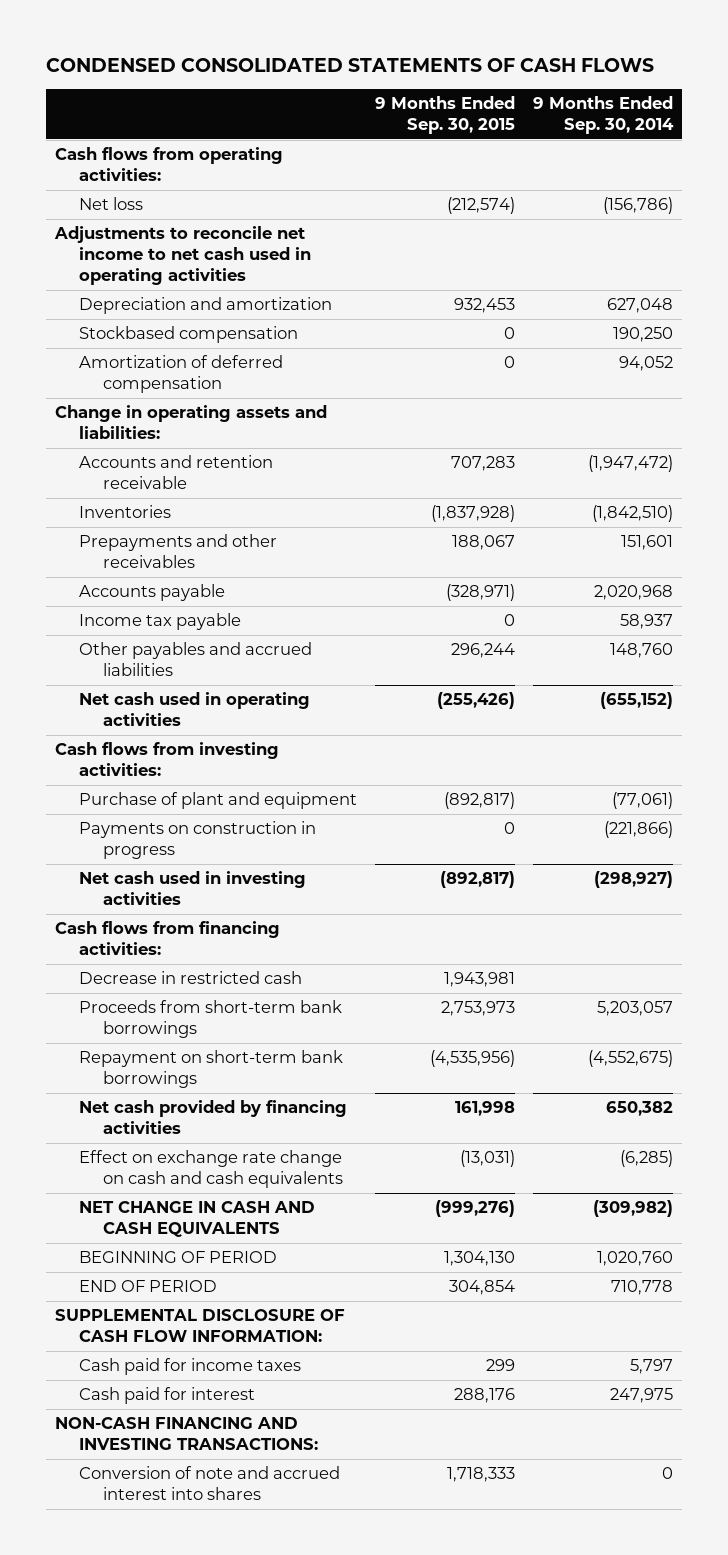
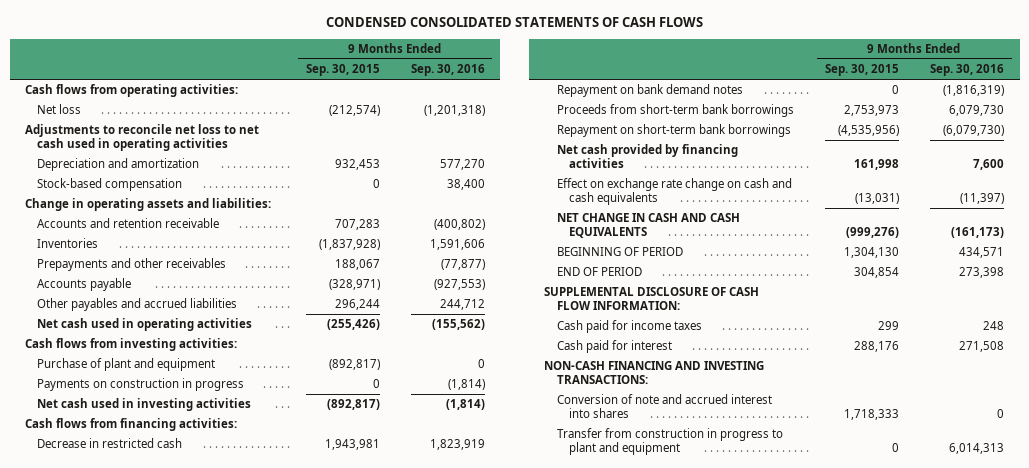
[533,96,675,135] 9 Months Ended Sep. 30, 2014 -> none
none -> [410,64,485,77] Sep. 30, 2016
[54,226,312,286] Adjustments to reconcile net income to net cash used in operating activities -> [25,124,260,152] Adjustments to reconcile net loss to net cash used in operating activities
[79,355,284,394] Amortization of deferred compensation -> none
[79,326,299,344] Stockbased compensation -> [37,178,183,192] Stock-based compensation
[79,613,242,631] Income tax payable -> none
none -> [556,84,743,98] Repayment on bank demand notes
none -> [556,428,783,456] Transfer from construction in progress to plant and equipment

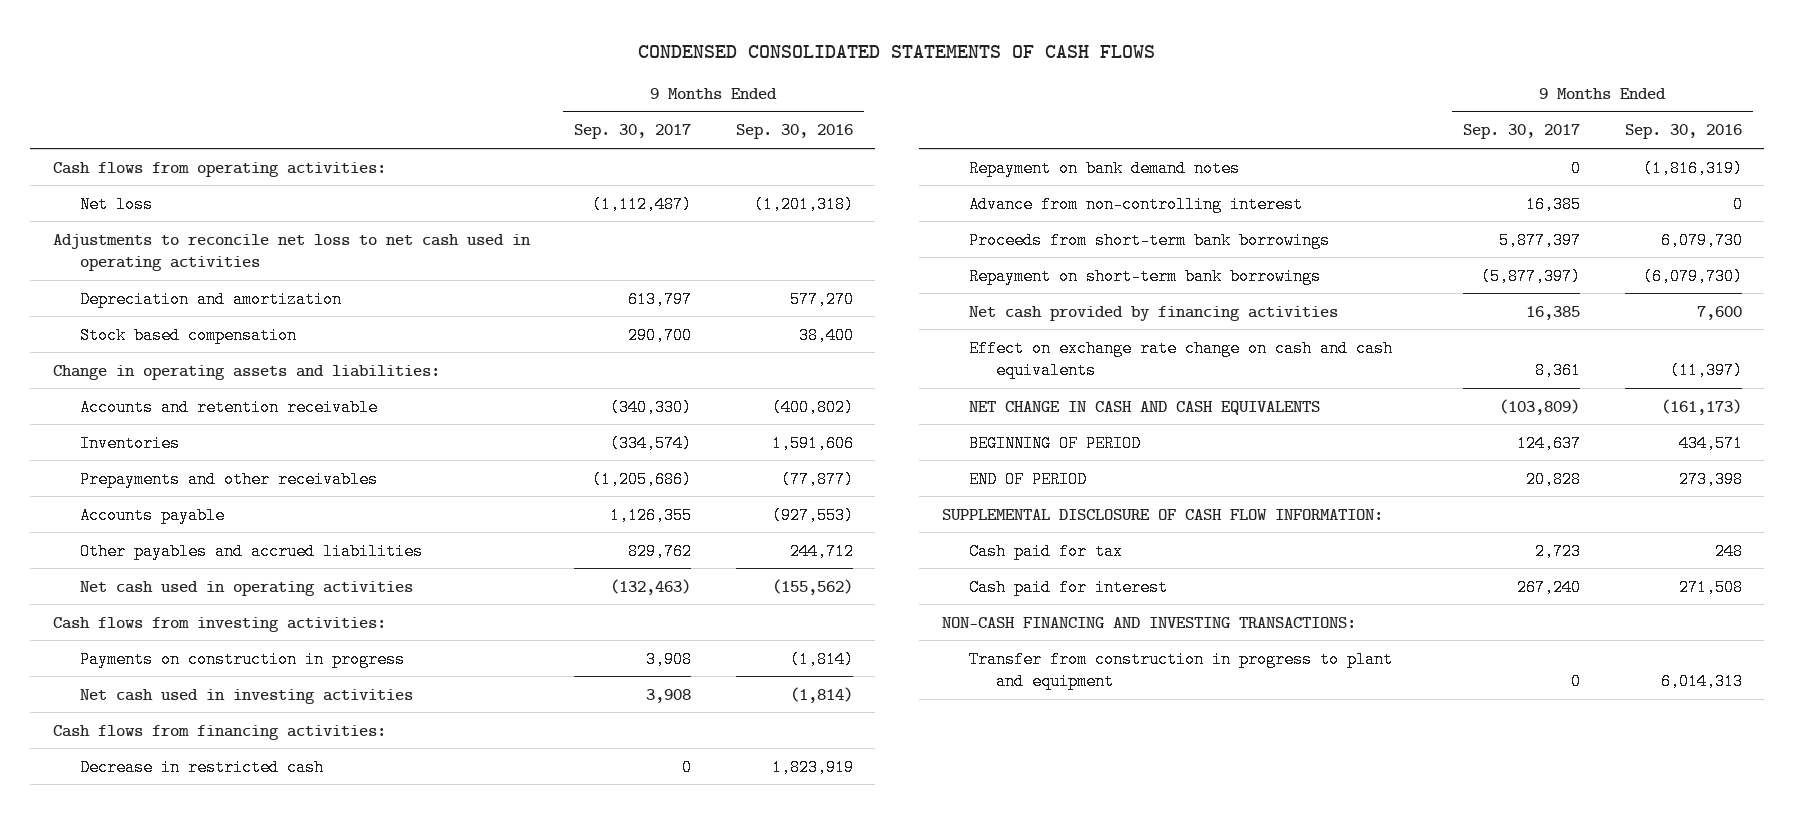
[305,64,380,77] Sep. 30, 2015 -> none
none -> [574,124,692,140] Sep. 30, 2017
[37,178,183,192] Stock-based compensation -> [79,326,297,344] Stock based compensation
[37,358,216,372] Purchase of plant and equipment -> none
none -> [968,195,1303,213] Advance from non-controlling interest
[556,320,702,334] Cash paid for income taxes -> [968,542,1123,560] Cash paid for tax
[556,394,772,419] Conversion of note and accrued interest into shares -> none

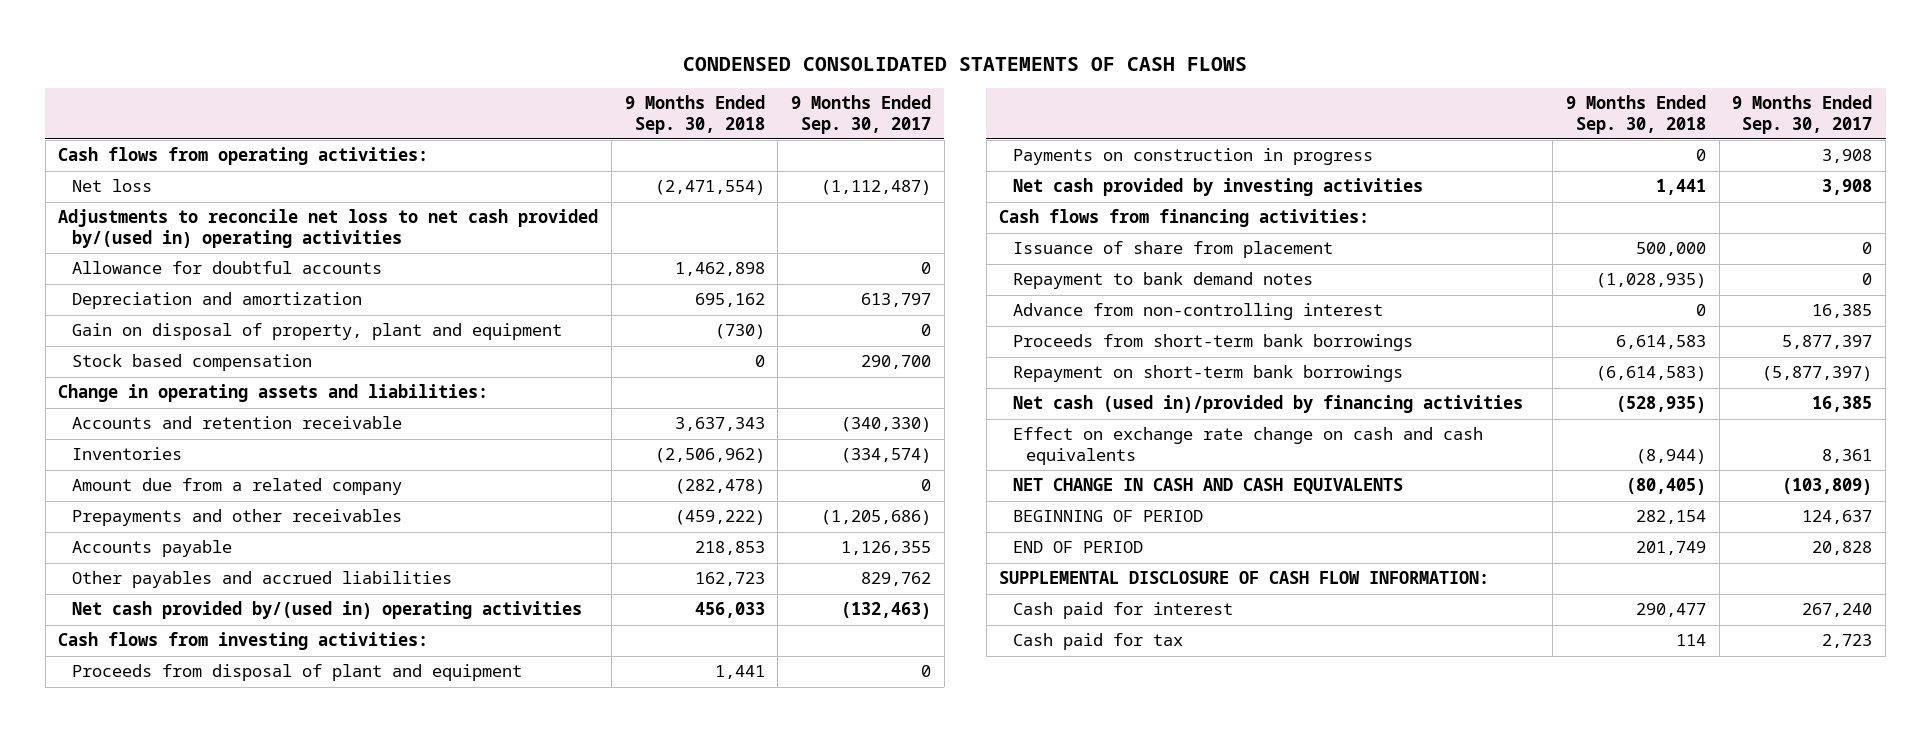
[735,124,853,140] Sep. 30, 2016 -> none
none -> [624,95,765,134] 9 Months Ended Sep. 30, 2018
[52,233,531,272] Adjustments to reconcile net loss to net cash used in operating activities -> [58,209,599,248] Adjustments to reconcile net loss to net cash provided by/(used in) operating activities
none -> [71,261,382,275] Allowance for doubtful accounts
none -> [71,323,562,341] Gain on disposal of property, plant and equipment
none -> [71,478,402,496] Amount due from a related company
[79,580,413,596] Net cash used in operating activities -> [71,601,582,620] Net cash provided by/(used in) operating activities
none -> [71,664,522,682] Proceeds from disposal of plant and equipment
[79,688,413,704] Net cash used in investing activities -> [1012,178,1423,197] Net cash provided by investing activities
[79,758,324,776] Decrease in restricted cash -> none
none -> [1012,241,1333,259] Issuance of share from placement
[968,159,1240,177] Repayment on bank demand notes -> [1012,272,1313,290] Repayment to bank demand notes
[968,305,1338,321] Net cash provided by financing activities -> [1012,395,1523,414] Net cash (used in)/provided by financing activities
[941,616,1356,628] NON-CASH FINANCING AND INVESTING TRANSACTIONS: -> none
[968,650,1393,691] Transfer from construction in progress to plant and equipment -> none
[968,542,1123,560] Cash paid for tax -> [1012,633,1183,651] Cash paid for tax

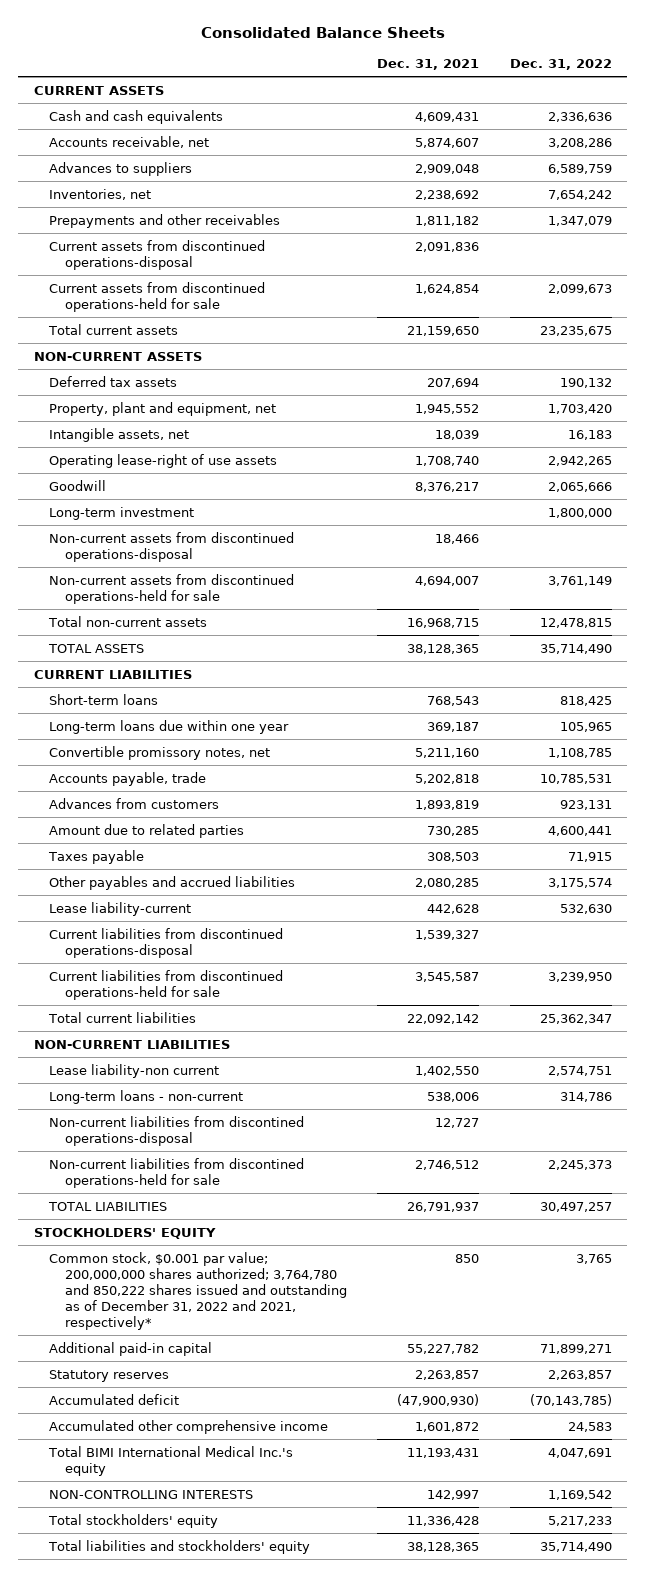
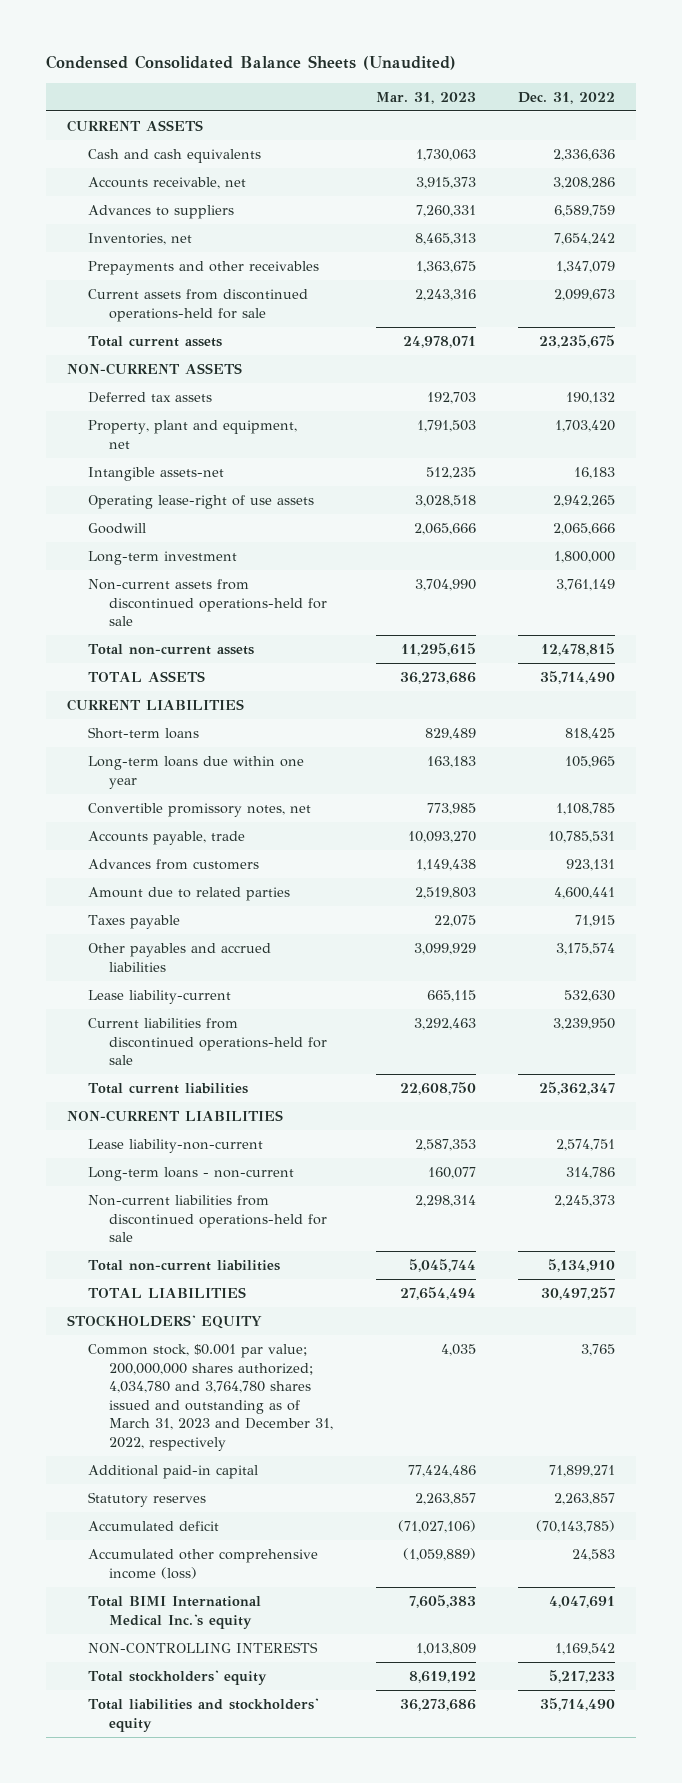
[200,26,445,38] Consolidated Balance Sheets -> [45,55,456,71] Condensed Consolidated Balance Sheets (Unaudited)
[377,59,480,71] Dec. 31, 2021 -> none
none -> [375,91,476,104] Mar. 31, 2023
[49,239,266,270] Current assets from discontinued operations-disposal -> none
[49,427,190,442] Intangible assets, net -> [88,467,225,482] Intangible assets-net
[49,531,295,562] Non-current assets from discontinued operations-disposal -> none
[49,927,284,958] Current liabilities from discontinued operations-disposal -> none
[49,1063,220,1078] Lease liability-non current -> [88,1139,264,1154] Lease liability-non-current
[49,1115,305,1146] Non-current liabilities from discontined operations-disposal -> none
[49,1157,305,1188] Non-current liabilities from discontined operations-held for sale -> [88,1195,328,1243] Non-current liabilities from discontinued operations-held for sale
none -> [88,1260,281,1272] Total non-current liabilities
[49,1251,347,1330] Common stock, $0.001 par value; 200,000,000 shares authorized; 3,764,780 and 850,222 shares issued and outstanding as of December 31, 2022 and 2021, respectively* -> [88,1344,334,1452] Common stock, $0.001 par value; 200,000,000 shares authorized; 4,034,780 and 3,764,780 shares issued and outstanding as of March 31, 2023 and December 31, 2022, respectively
[49,1419,329,1434] Accumulated other comprehensive income -> [88,1549,319,1579] Accumulated other comprehensive income (loss)

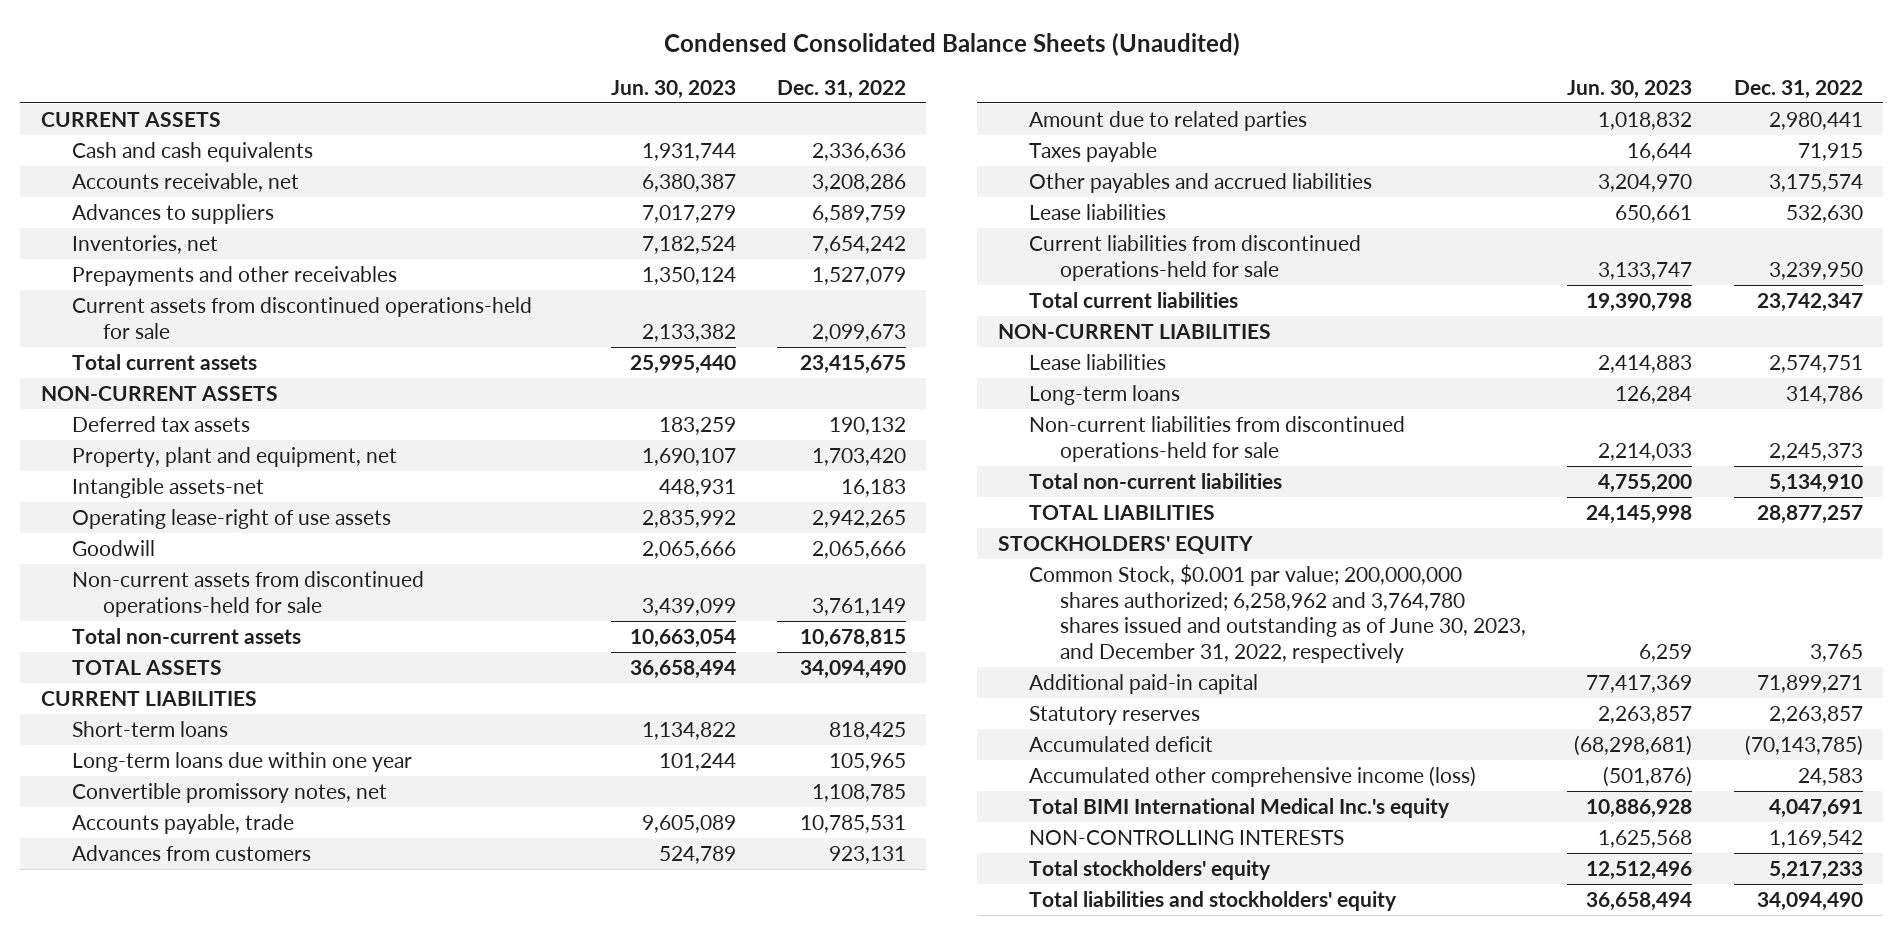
[375,91,476,104] Mar. 31, 2023 -> none
none -> [610,79,736,99] Jun. 30, 2023
[555,261,615,274] 1,347,079 -> [811,266,906,285] 1,527,079
[538,335,615,349] 23,235,675 -> [799,354,906,374] 23,415,675
[88,551,238,566] Long-term investment -> none
[540,643,615,657] 12,478,815 -> [799,628,906,648] 10,678,815
[539,671,615,685] 35,714,490 -> [799,659,906,679] 34,094,490
[553,887,615,900] 4,600,441 -> [1768,111,1863,130] 2,980,441
[88,990,232,1005] Lease liability-current -> [1029,203,1167,220] Lease liabilities
[538,1082,615,1096] 25,362,347 -> [1756,292,1863,312] 23,742,347
[88,1139,264,1154] Lease liability-non-current -> [1029,353,1167,370] Lease liabilities
[88,1167,295,1182] Long-term loans - non-current -> [1029,384,1181,405] Long-term loans
[540,1287,615,1301] 30,497,257 -> [1756,504,1863,524] 28,877,257
[88,1344,334,1452] Common stock, $0.001 par value; 200,000,000 shares authorized; 4,034,780 and 3,764,780 shares issued and outstanding as of March 31, 2023 and December 31, 2022, respectively -> [1029,563,1527,664] Common Stock, $0.001 par value; 200,000,000 shares authorized; 6,258,962 and 3,764,780 shares issued and outstanding as of June 30, 2023, and December 31, 2022, respectively
[539,1698,615,1712] 35,714,490 -> [1756,891,1863,911] 34,094,490

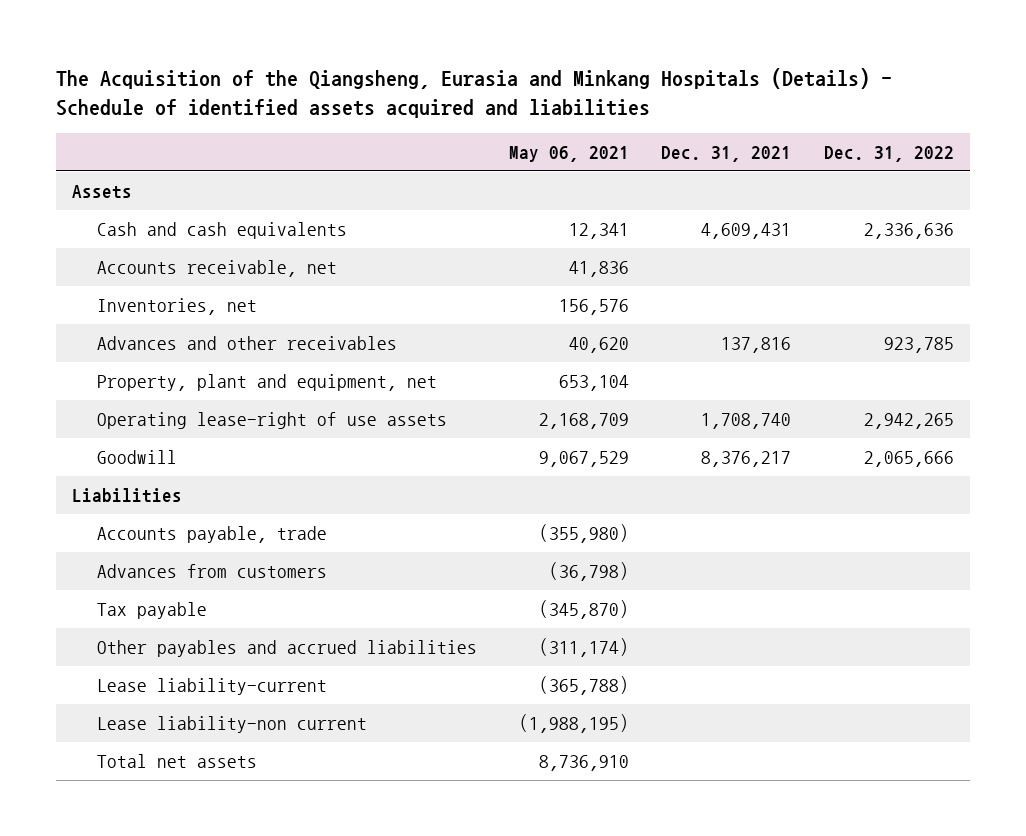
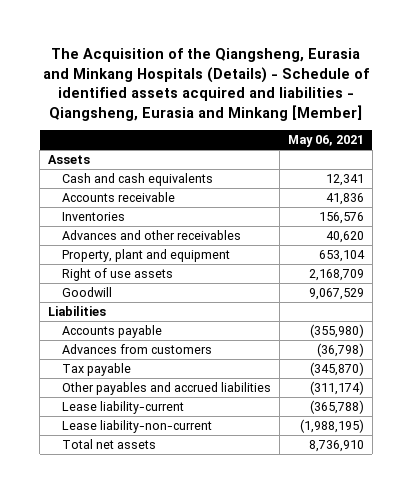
[56,67,893,118] The Acquisition of the Qiangsheng, Eurasia and Minkang Hospitals (Details) - Schedule of identified assets acquired and liabilities -> [42,48,369,121] The Acquisition of the Qiangsheng, Eurasia and Minkang Hospitals (Details) - Schedule of identified assets acquired and liabilities - Qiangsheng, Eurasia and Minkang [Member]
[661,145,792,162] Dec. 31, 2021 -> none
[823,145,954,162] Dec. 31, 2022 -> none
[96,260,337,278] Accounts receivable, net -> [62,192,176,203] Accounts receivable
[96,298,257,316] Inventories, net -> [62,212,126,222] Inventories
[96,374,437,392] Property, plant and equipment, net -> [62,249,231,263] Property, plant and equipment
[96,412,447,430] Operating lease-right of use assets -> [62,268,174,282] Right of use assets
[96,526,327,544] Accounts payable, trade -> [62,325,163,339] Accounts payable
[96,716,367,734] Lease liability-non current -> [62,420,213,434] Lease liability-non-current

